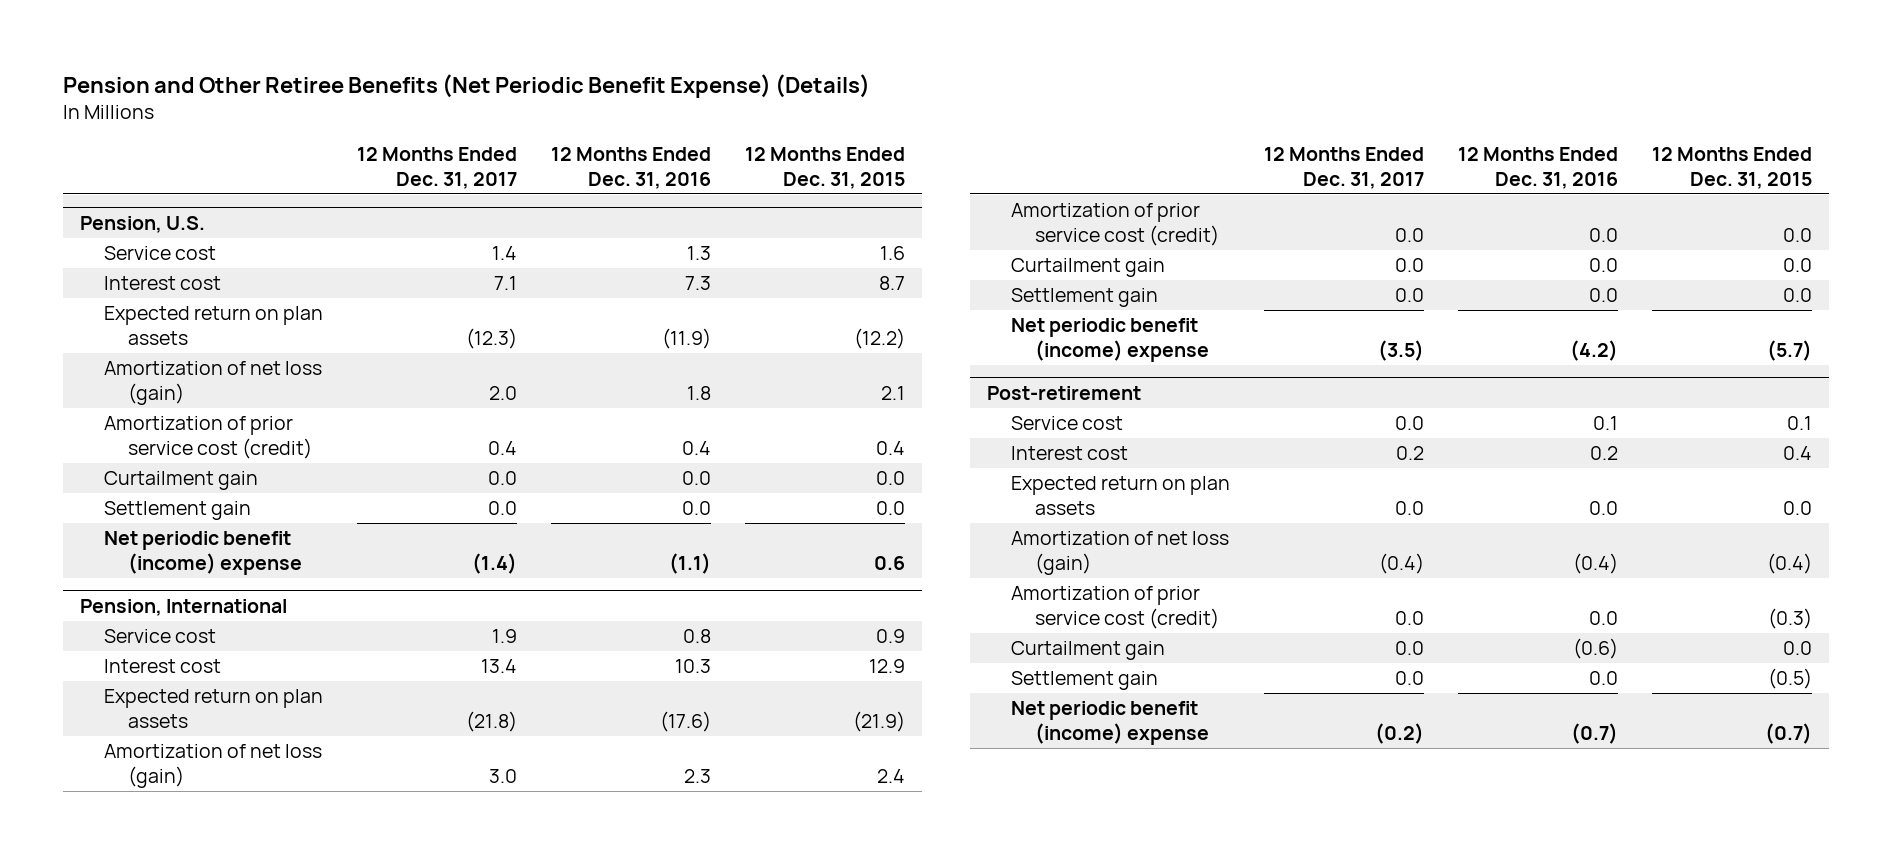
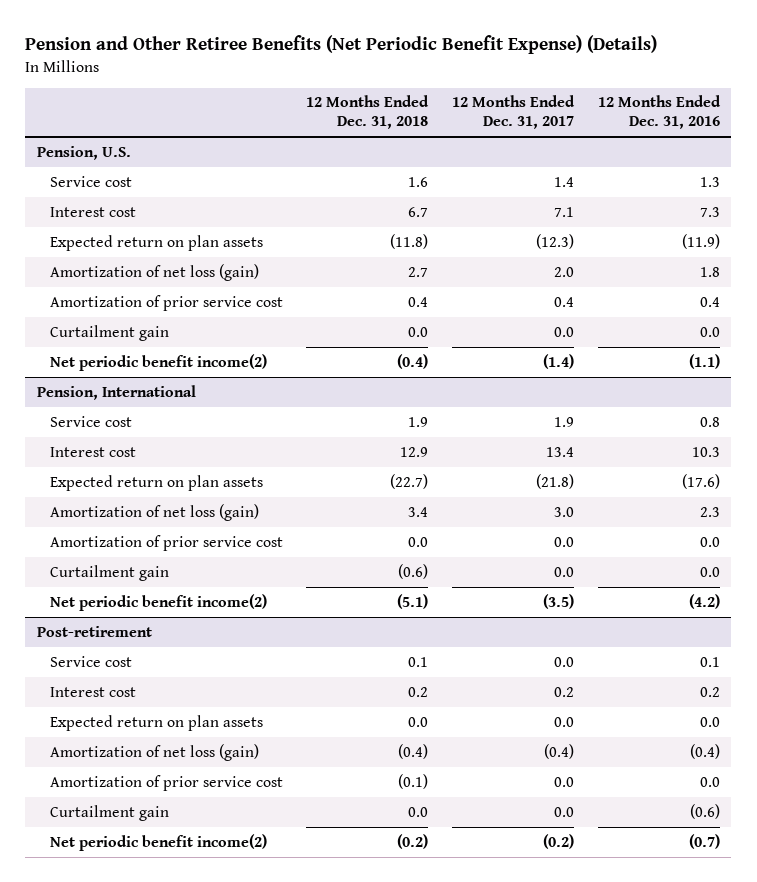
[745,146,906,189] 12 Months Ended Dec. 31, 2015 -> none
none -> [306,95,430,130] 12 Months Ended Dec. 31, 2018
[104,416,312,459] Amortization of prior service cost (credit) -> [49,294,283,311] Amortization of prior service cost
[104,501,252,521] Settlement gain -> none
[104,531,302,575] Net periodic benefit (income) expense -> [49,353,267,371] Net periodic benefit income(2)
[1011,203,1220,246] Amortization of prior service cost (credit) -> [49,534,283,551] Amortization of prior service cost
[1011,288,1159,308] Settlement gain -> none
[1011,318,1210,362] Net periodic benefit (income) expense -> [49,593,267,611] Net periodic benefit income(2)
[1011,586,1220,629] Amortization of prior service cost (credit) -> [49,774,283,791] Amortization of prior service cost
[1011,671,1159,691] Settlement gain -> none
[1011,701,1210,745] Net periodic benefit (income) expense -> [49,833,267,851] Net periodic benefit income(2)

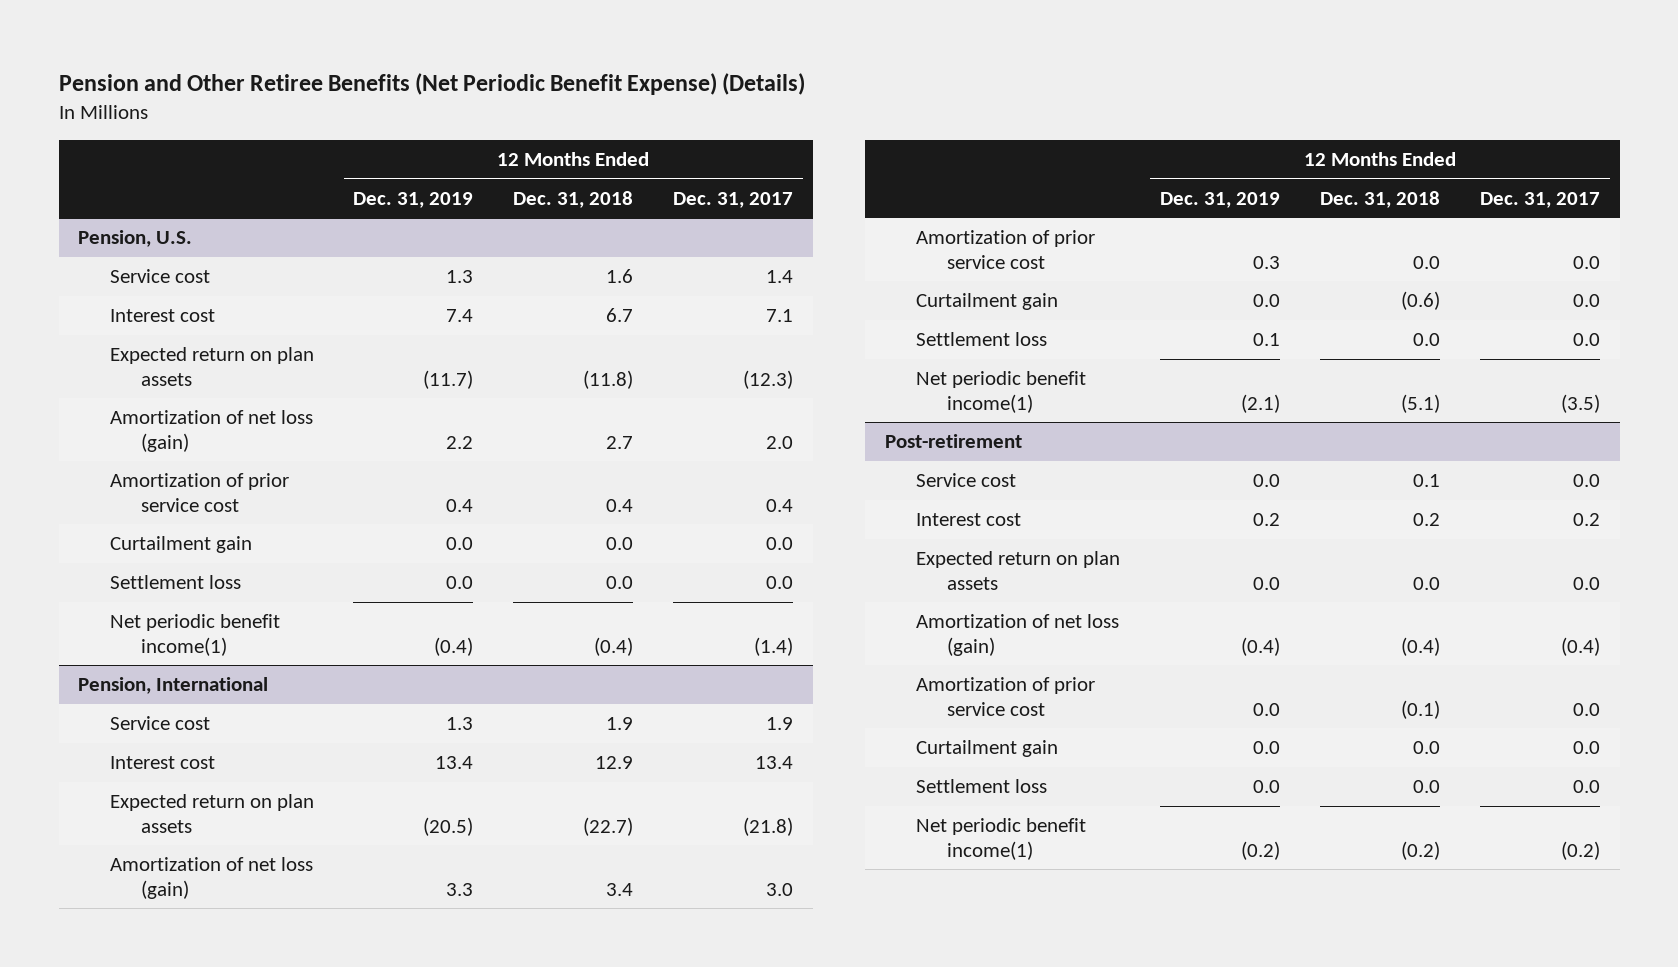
[597,95,721,130] 12 Months Ended Dec. 31, 2016 -> none
none -> [353,191,474,208] Dec. 31, 2019
none -> [109,575,241,590] Settlement loss
[49,353,267,371] Net periodic benefit income(2) -> [109,614,280,656] Net periodic benefit income(1)
none -> [916,332,1048,347] Settlement loss
[49,593,267,611] Net periodic benefit income(2) -> [916,371,1087,413] Net periodic benefit income(1)
none -> [916,779,1048,794] Settlement loss
[49,833,267,851] Net periodic benefit income(2) -> [916,818,1087,860] Net periodic benefit income(1)

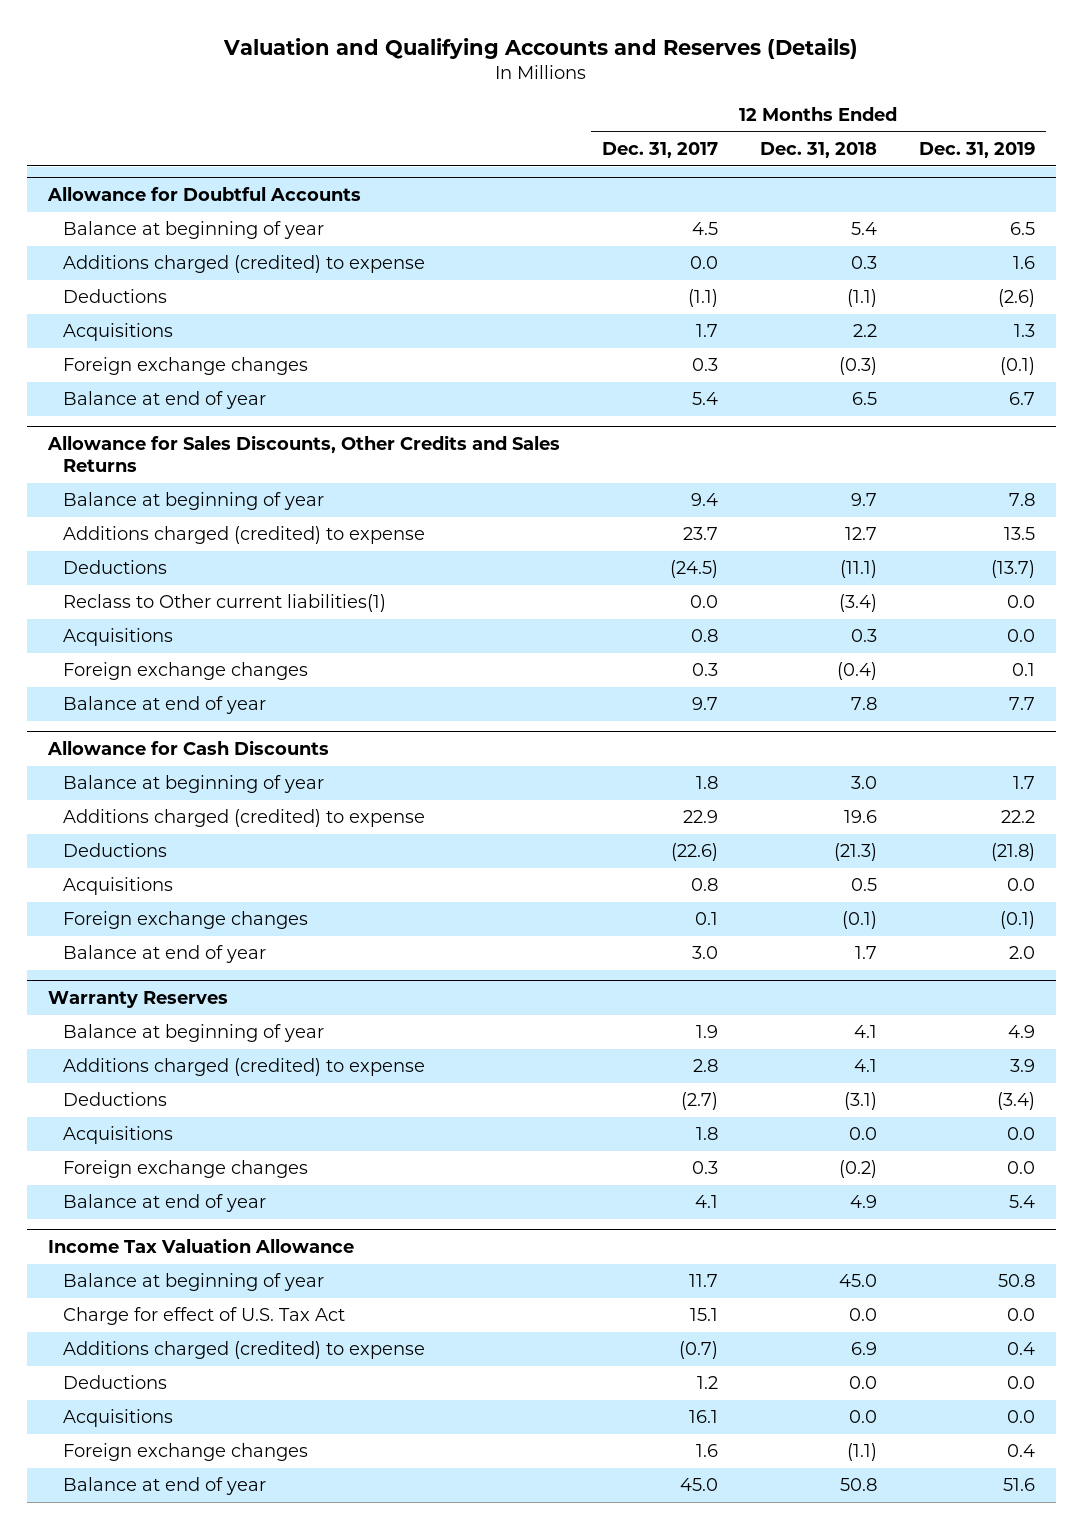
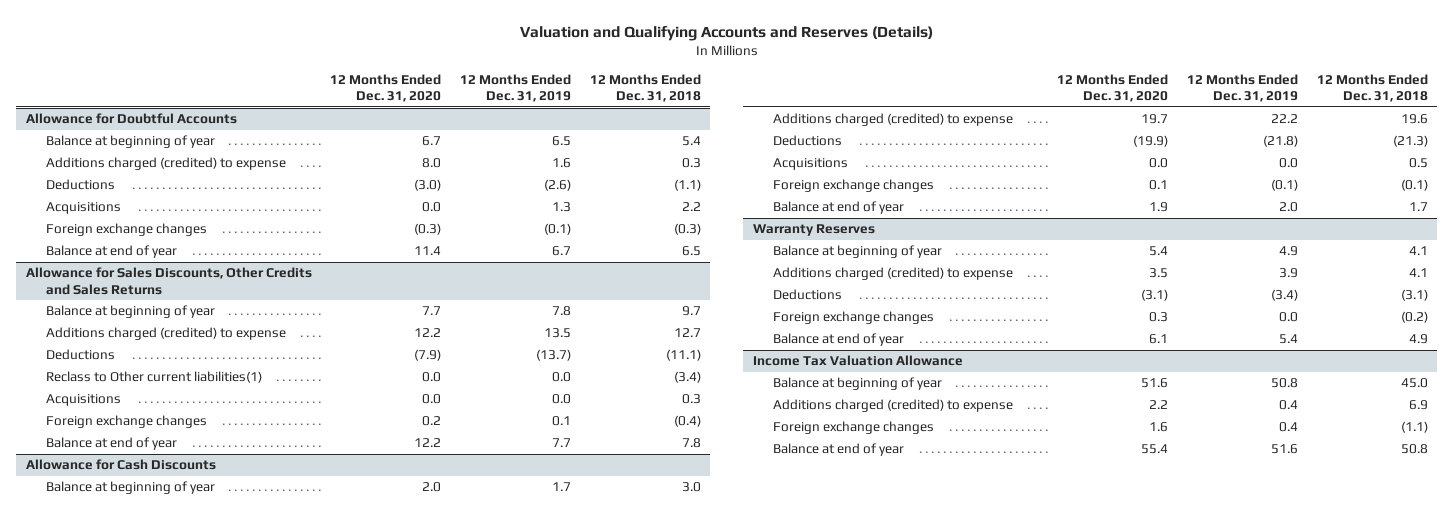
[601,141,718,158] Dec. 31, 2017 -> none
none -> [330,73,442,103] 12 Months Ended Dec. 31, 2020
[63,1126,174,1145] Acquisitions -> none
[63,1307,346,1326] Charge for effect of U.S. Tax Act -> none
[63,1375,168,1390] Deductions -> none
[63,1409,174,1428] Acquisitions -> none

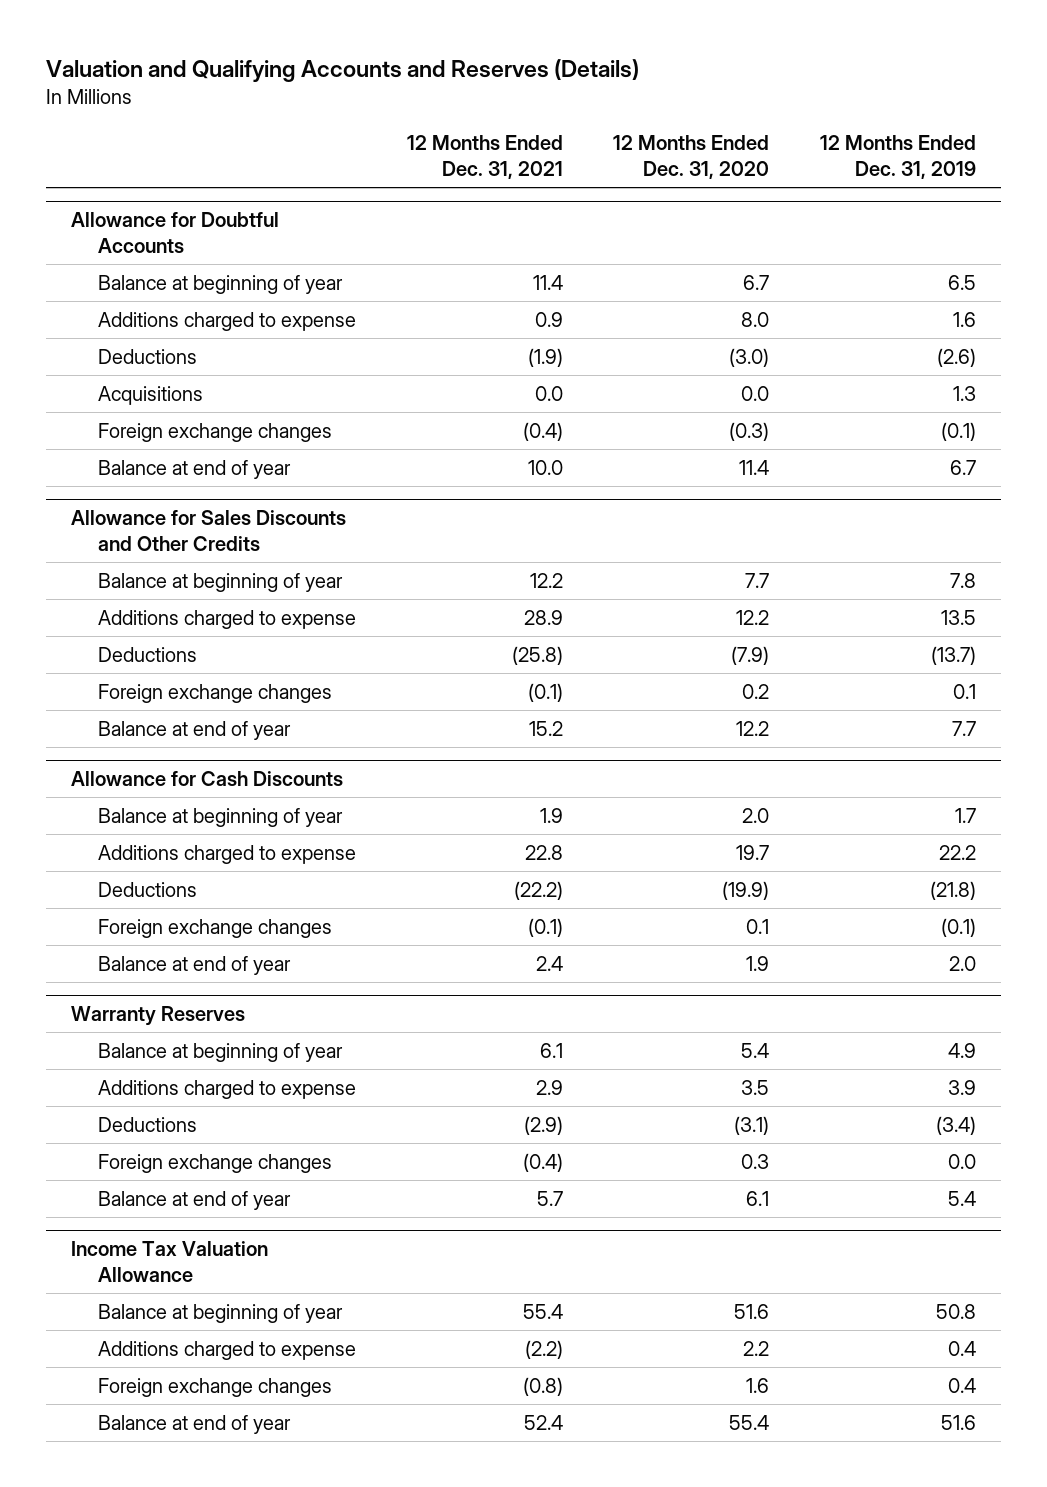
[589,73,701,103] 12 Months Ended Dec. 31, 2018 -> none
none -> [406,134,563,180] 12 Months Ended Dec. 31, 2021
[45,157,286,171] Additions charged (credited) to expense -> [98,311,357,331] Additions charged to expense
[25,267,312,295] Allowance for Sales Discounts, Other Credits and Sales Returns -> [70,509,346,551] Allowance for Sales Discounts and Other Credits
[45,327,286,341] Additions charged (credited) to expense -> [98,609,357,629] Additions charged to expense
[45,371,262,384] Reclass to Other current liabilities(1) -> none
[45,394,121,407] Acquisitions -> none
[772,113,1013,127] Additions charged (credited) to expense -> [98,844,357,864] Additions charged to expense
[772,158,848,171] Acquisitions -> none
[772,267,1013,281] Additions charged (credited) to expense -> [98,1079,357,1099] Additions charged to expense
[772,399,1013,413] Additions charged (credited) to expense -> [98,1340,357,1360] Additions charged to expense

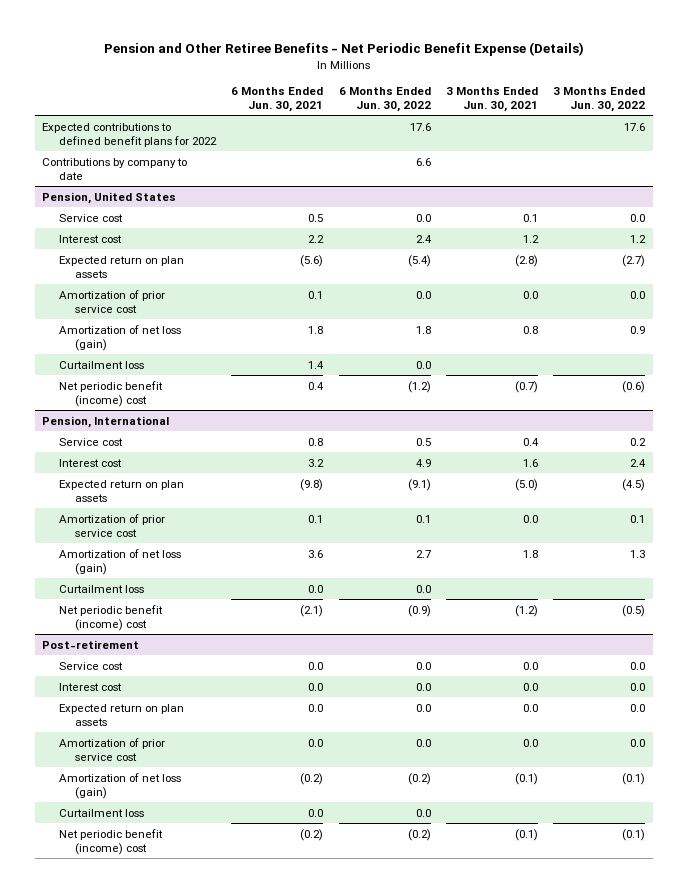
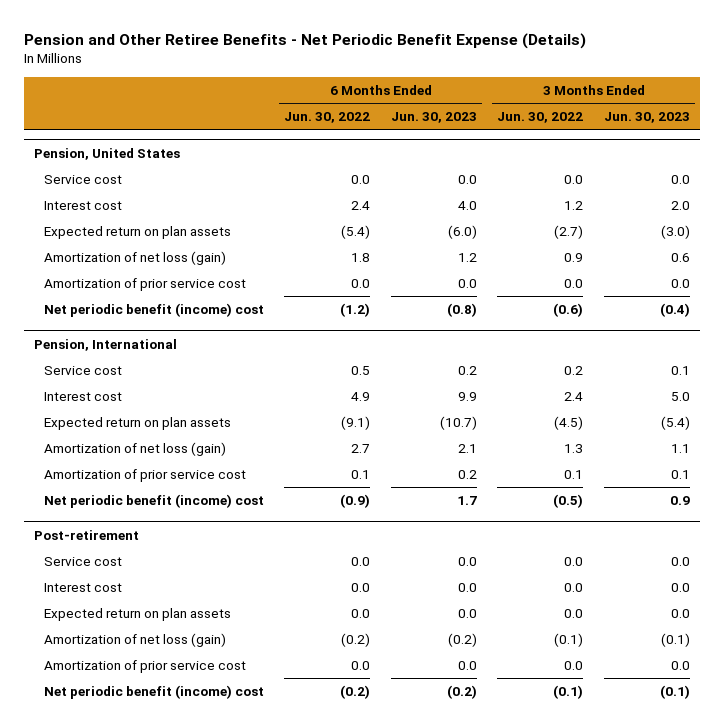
[231,86,324,112] 6 Months Ended Jun. 30, 2021 -> none
[446,86,539,112] 3 Months Ended Jun. 30, 2021 -> none
none -> [390,112,477,124] Jun. 30, 2023
none -> [603,112,690,124] Jun. 30, 2023
[42,122,217,147] Expected contributions to defined benefit plans for 2022 -> none
[42,157,188,180] Contributions by company to date -> none
[58,360,144,369] Curtailment loss -> none
[58,289,165,313] Amortization of prior service cost -> [43,278,246,292] Amortization of prior service cost
[58,584,144,593] Curtailment loss -> none
[58,513,165,537] Amortization of prior service cost -> [43,469,246,483] Amortization of prior service cost
[58,808,144,817] Curtailment loss -> none
[58,737,165,761] Amortization of prior service cost -> [43,660,246,674] Amortization of prior service cost

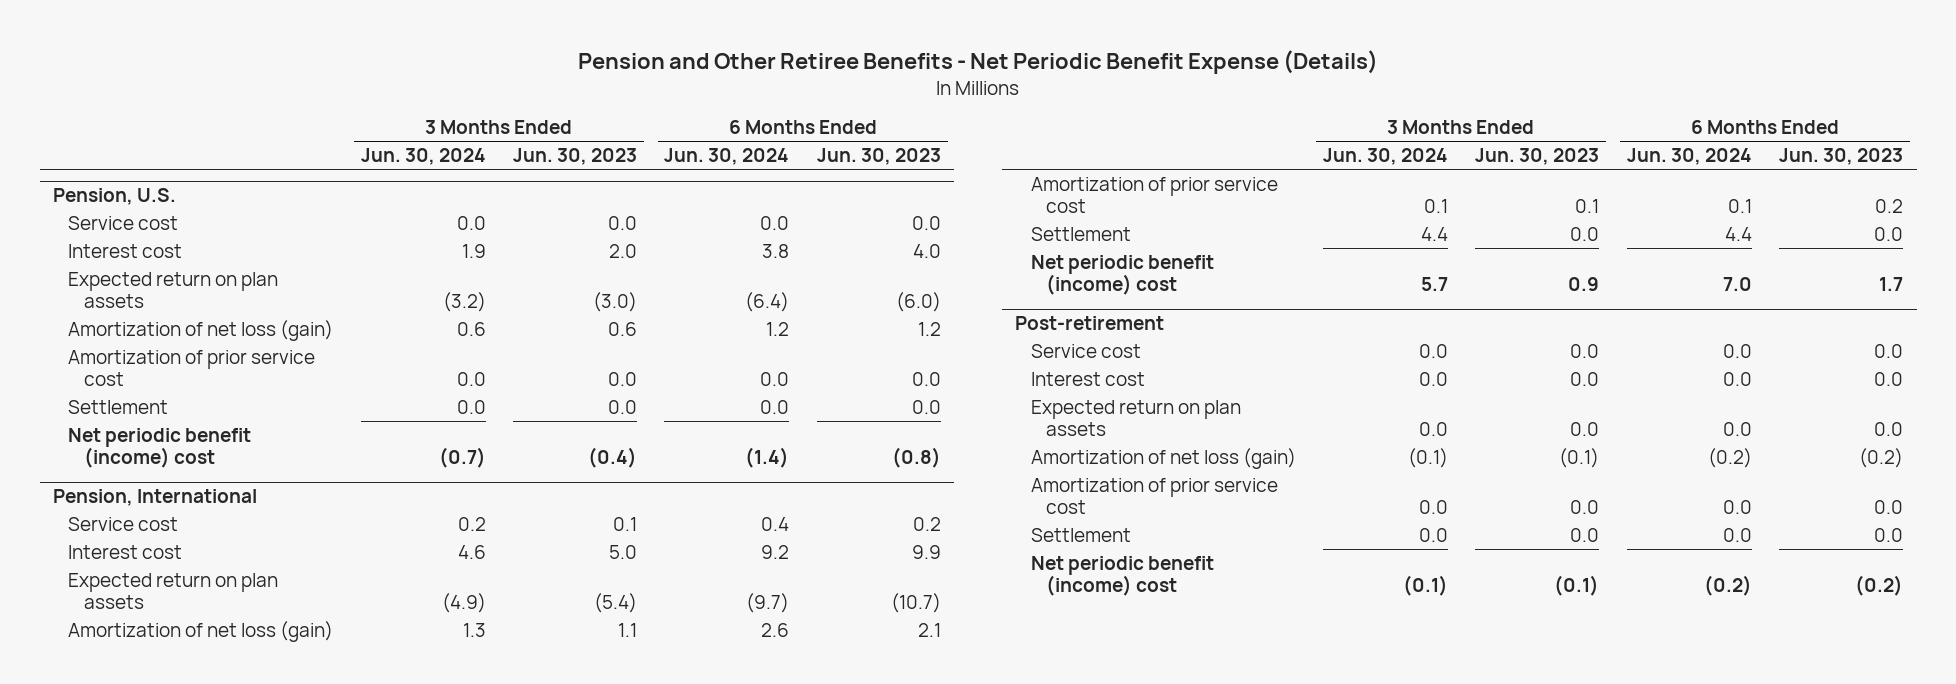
[284,112,371,124] Jun. 30, 2022 -> none
[497,112,584,124] Jun. 30, 2022 -> none
none -> [360,148,486,166] Jun. 30, 2024
none -> [664,148,790,166] Jun. 30, 2024
[33,147,180,160] Pension, United States -> none
none -> [53,187,177,205] Pension, U.S.
none -> [68,399,169,414] Settlement
none -> [1030,226,1131,241] Settlement
none -> [1030,527,1131,542] Settlement

